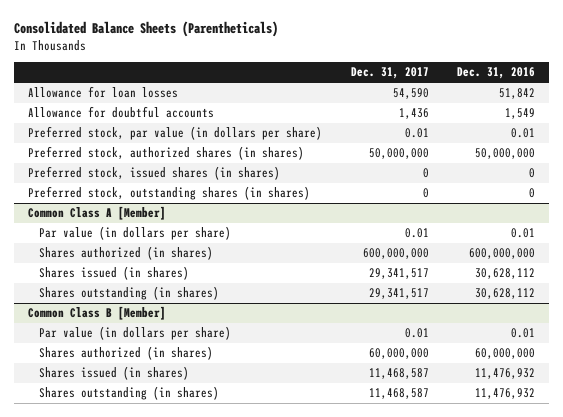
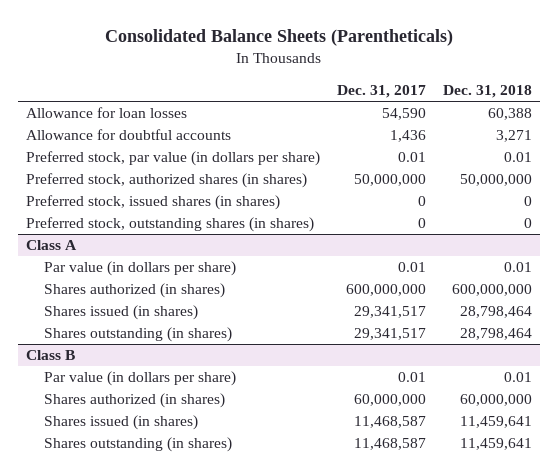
[457,67,536,80] Dec. 31, 2016 -> none
none -> [442,85,532,99] Dec. 31, 2018
[28,206,167,221] Common Class A [Member] -> [26,240,78,251] Class A
[28,306,167,321] Common Class B [Member] -> [26,350,76,361] Class B

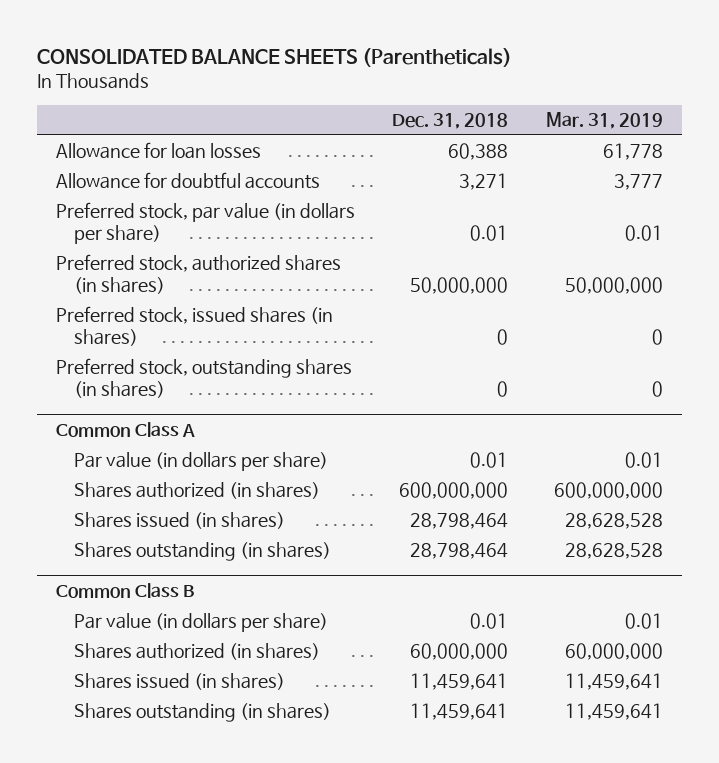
[104,29,453,47] Consolidated Balance Sheets (Parentheticals) -> [36,47,512,67] CONSOLIDATED BALANCE SHEETS (Parentheticals)
[336,85,426,99] Dec. 31, 2017 -> none
none -> [545,111,663,129] Mar. 31, 2019
[26,240,78,251] Class A -> [55,422,195,438] Common Class A
[26,350,76,361] Class B -> [55,583,194,599] Common Class B

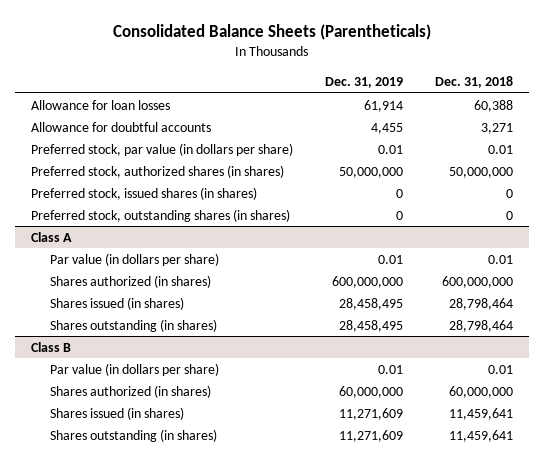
[36,47,512,67] CONSOLIDATED BALANCE SHEETS (Parentheticals) -> [113,24,432,41] Consolidated Balance Sheets (Parentheticals)
[545,111,663,129] Mar. 31, 2019 -> none
none -> [325,77,404,89] Dec. 31, 2019
[55,422,195,438] Common Class A -> [31,231,73,242] Class A
[55,583,194,599] Common Class B -> [31,341,72,352] Class B

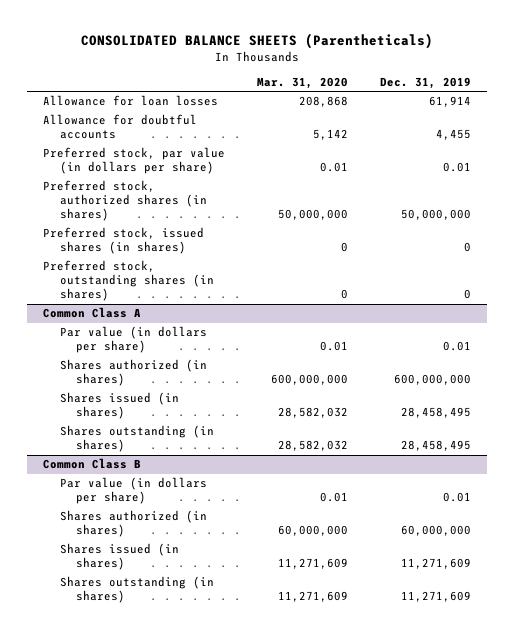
[113,24,432,41] Consolidated Balance Sheets (Parentheticals) -> [80,33,433,50] CONSOLIDATED BALANCE SHEETS (Parentheticals)
[435,76,514,89] Dec. 31, 2018 -> none
none -> [256,77,348,90] Mar. 31, 2020
[31,231,73,242] Class A -> [43,307,142,319] Common Class A
[31,341,72,352] Class B -> [43,458,142,470] Common Class B

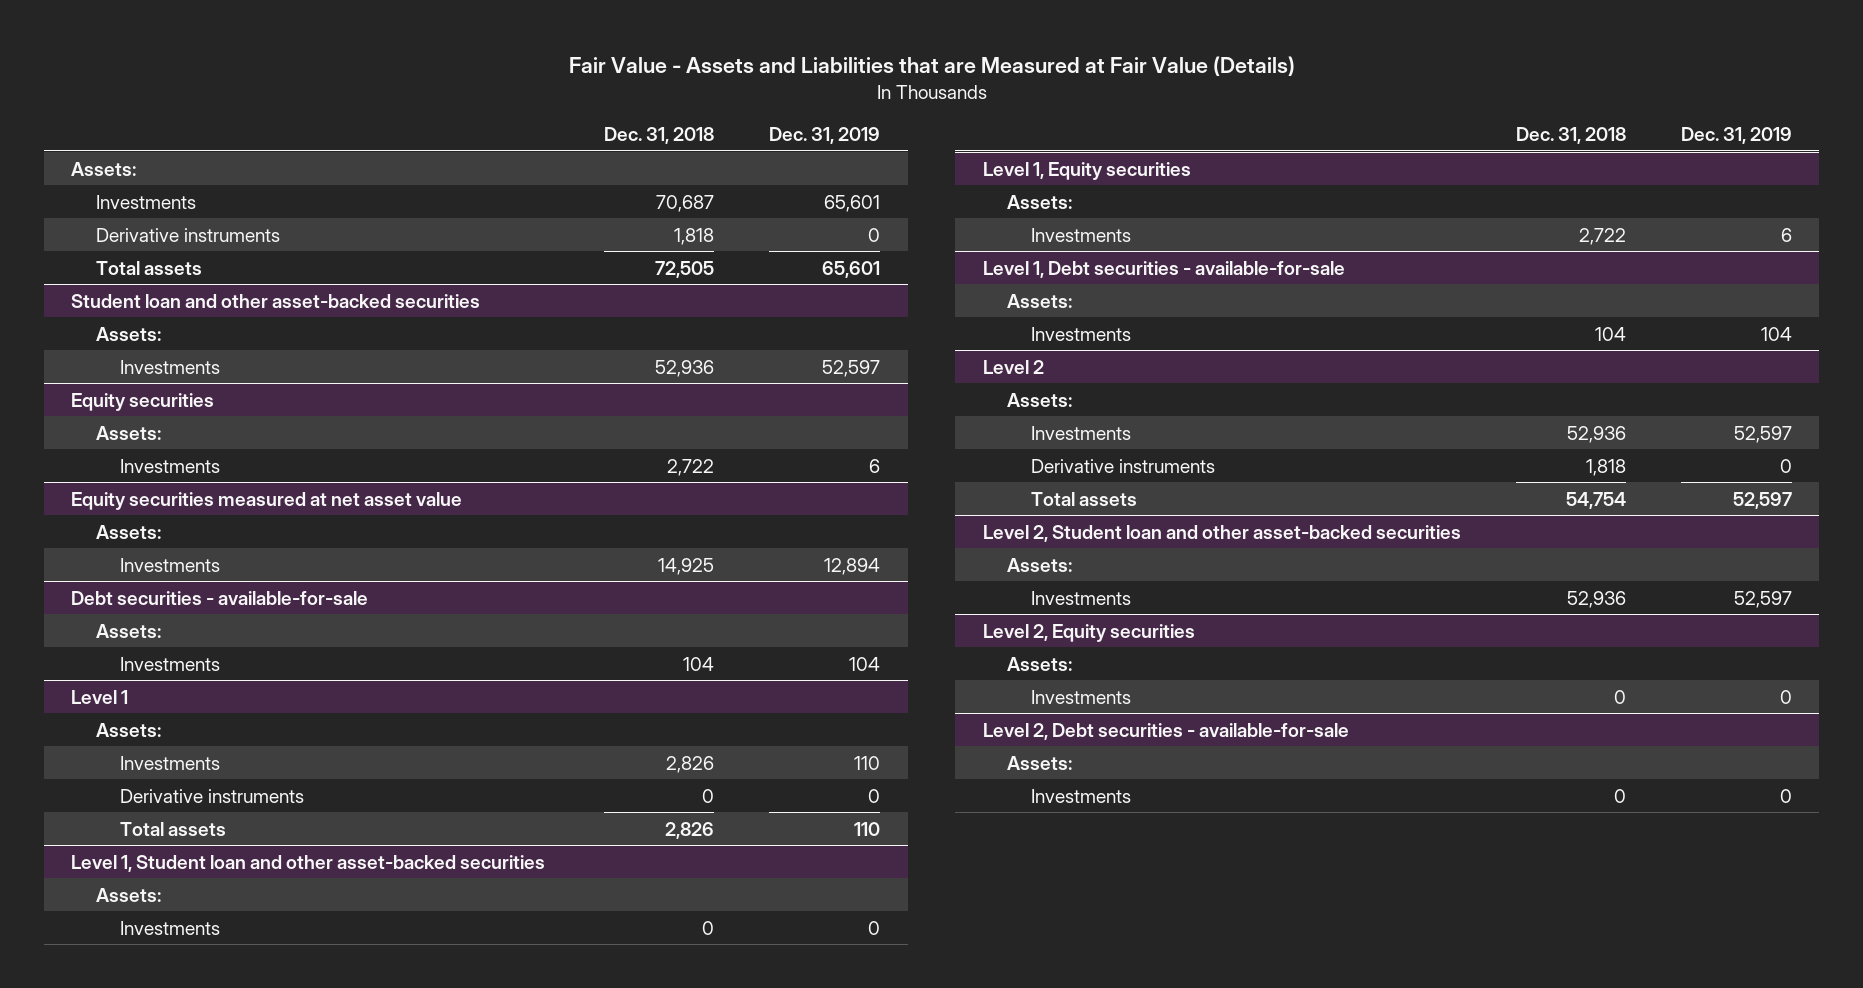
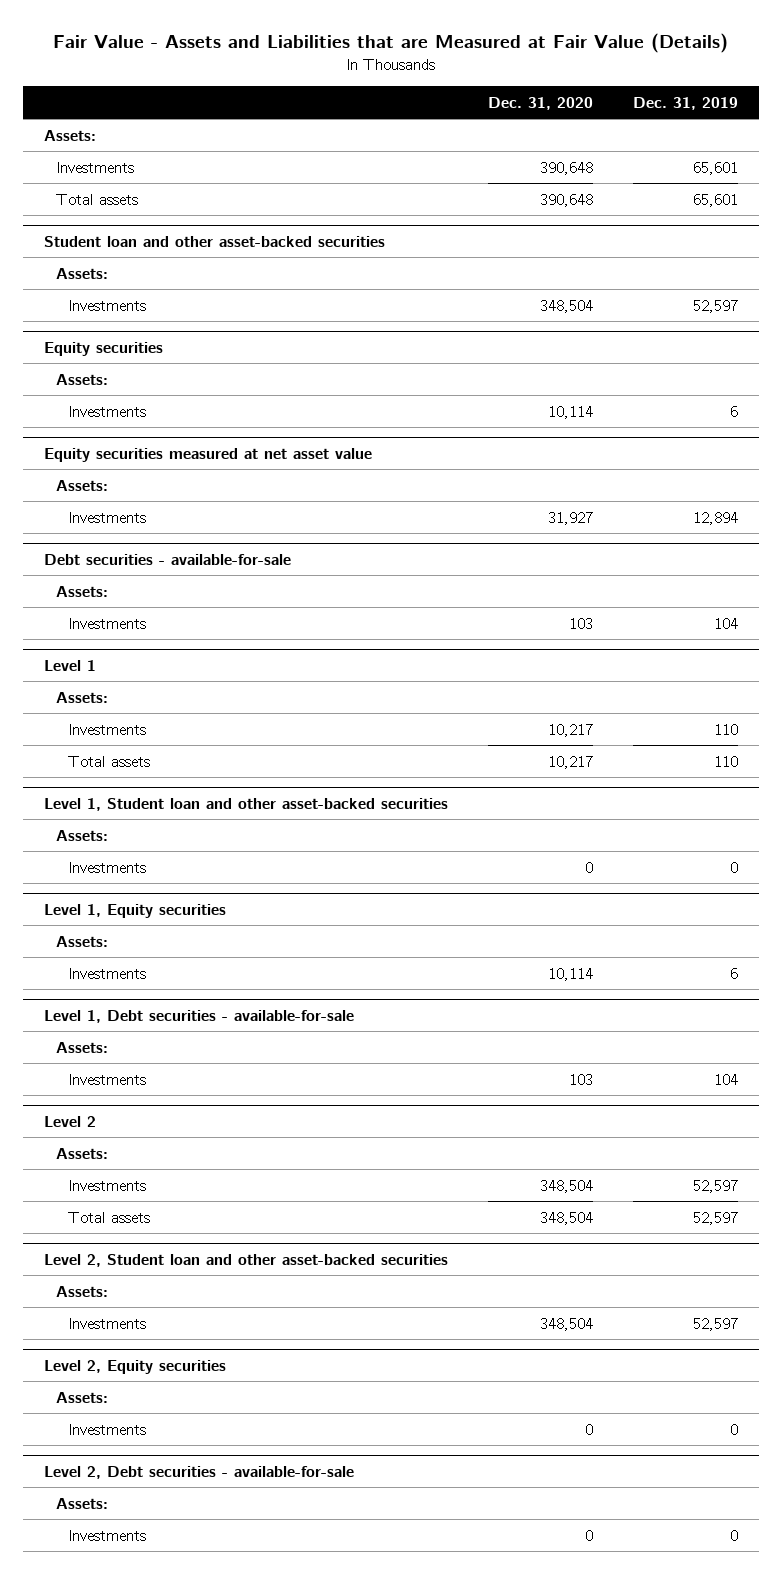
[604,127,715,145] Dec. 31, 2018 -> none
none -> [488,96,594,110] Dec. 31, 2020
[95,227,280,242] Derivative instruments -> none
[119,788,304,803] Derivative instruments -> none
[1031,458,1216,473] Derivative instruments -> none

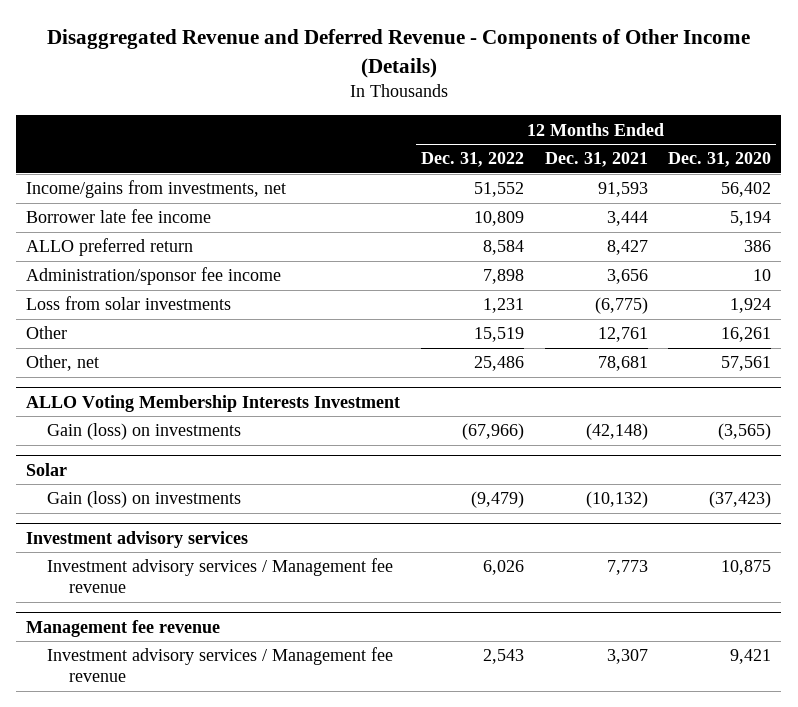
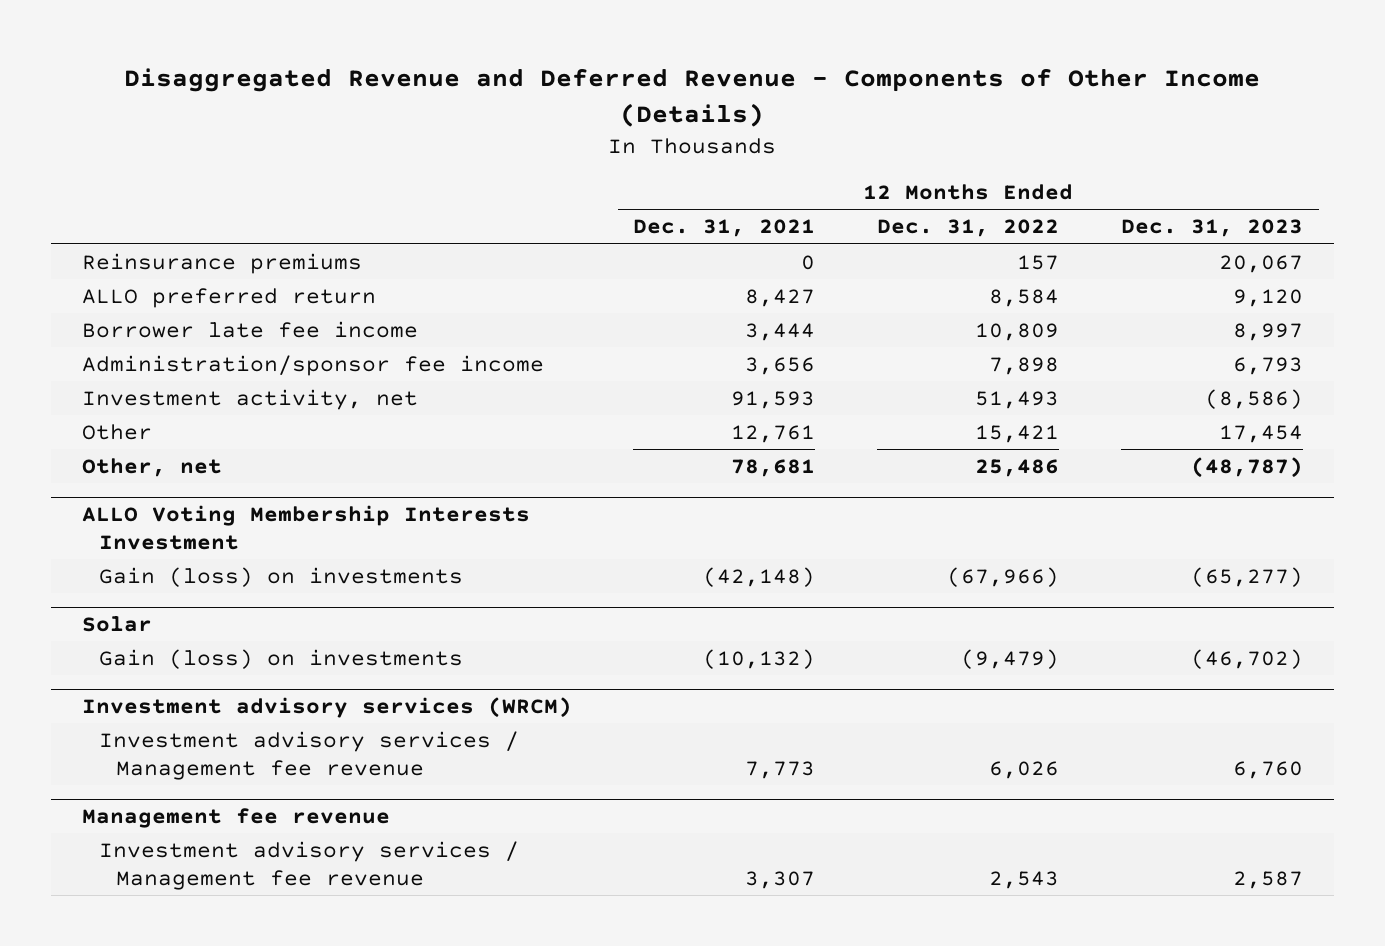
[668,152,772,168] Dec. 31, 2020 -> none
none -> [1121,219,1304,238] Dec. 31, 2023
[26,180,287,199] Income/gains from investments, net -> none
none -> [81,252,362,274] Reinsurance premiums
[26,209,212,224] Borrower late fee income -> [81,320,418,338] Borrower late fee income
[26,296,232,311] Loss from solar investments -> none
none -> [81,388,418,410] Investment activity, net
[473,327,524,343] 15,519 -> [975,424,1060,443] 15,421
[26,530,249,548] Investment advisory services -> [81,696,572,718] Investment advisory services (WRCM)

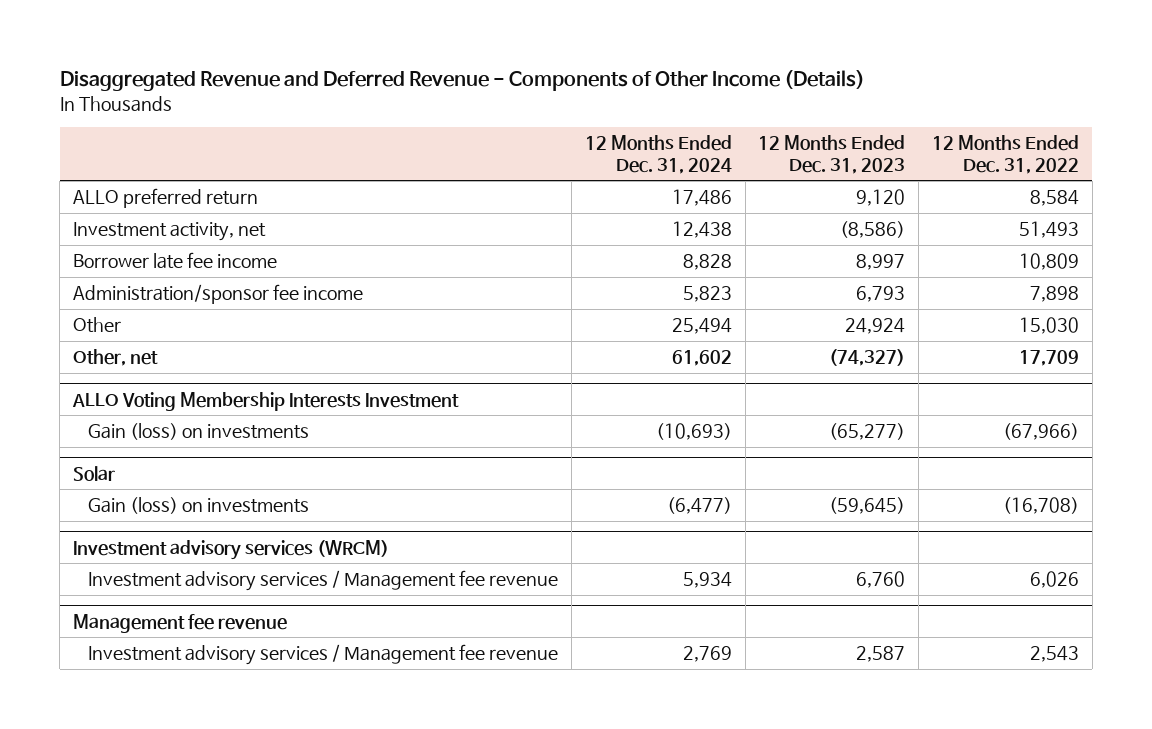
[633,219,816,238] Dec. 31, 2021 -> none
none -> [584,135,732,174] 12 Months Ended Dec. 31, 2024
[81,252,362,274] Reinsurance premiums -> none
[81,388,418,410] Investment activity, net -> [72,222,266,242] Investment activity, net
[975,424,1060,443] 15,421 -> [1019,317,1080,335] 15,030
[1219,424,1304,443] 17,454 -> [845,318,906,335] 24,924
[975,458,1060,477] 25,486 -> [1019,350,1080,367] 17,709
[1191,456,1304,478] (48,787) -> [829,349,906,367] (74,327)
[961,648,1060,669] (9,479) -> [1003,497,1080,515] (16,708)
[1191,648,1304,669] (46,702) -> [829,497,906,515] (59,645)

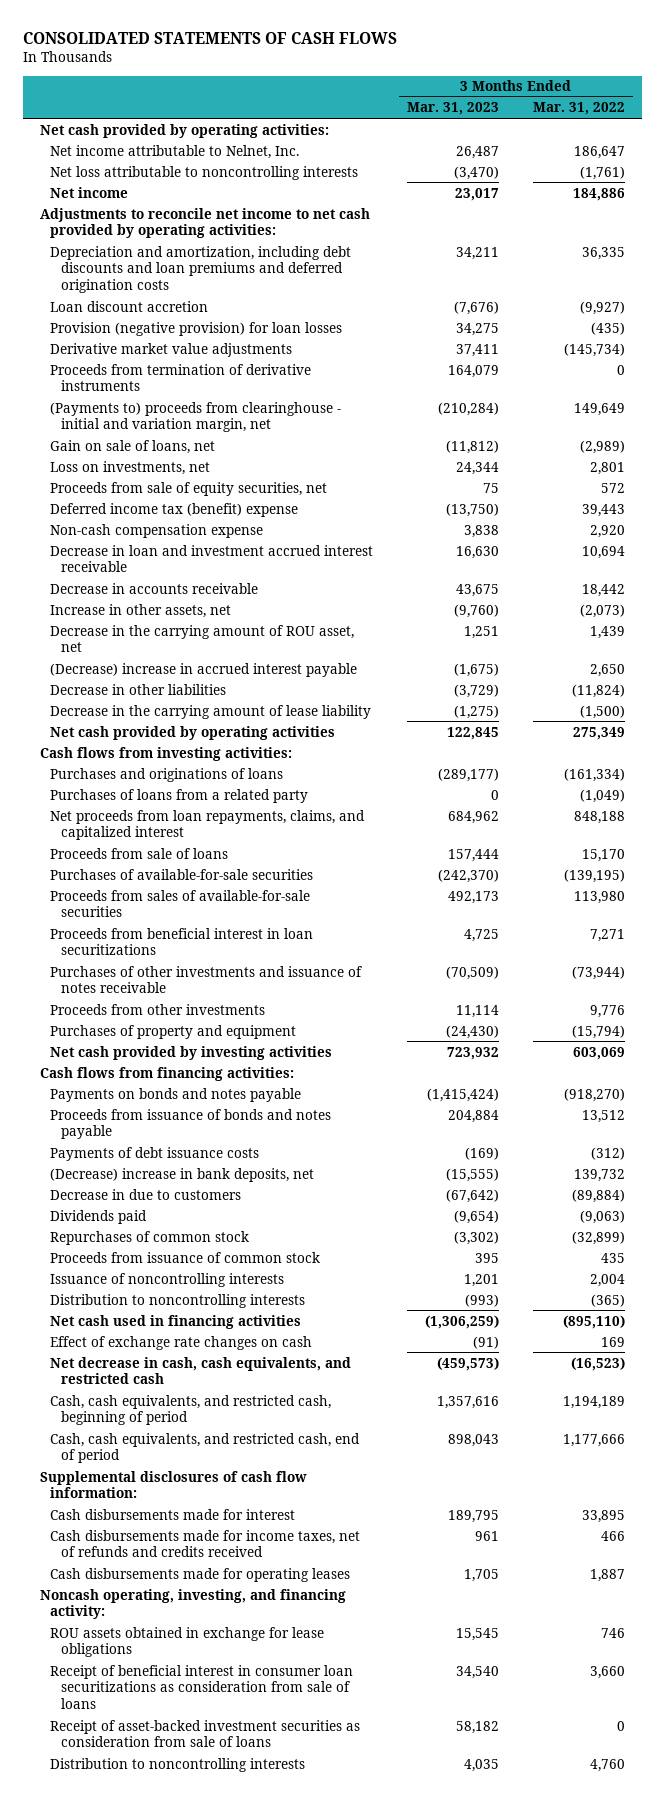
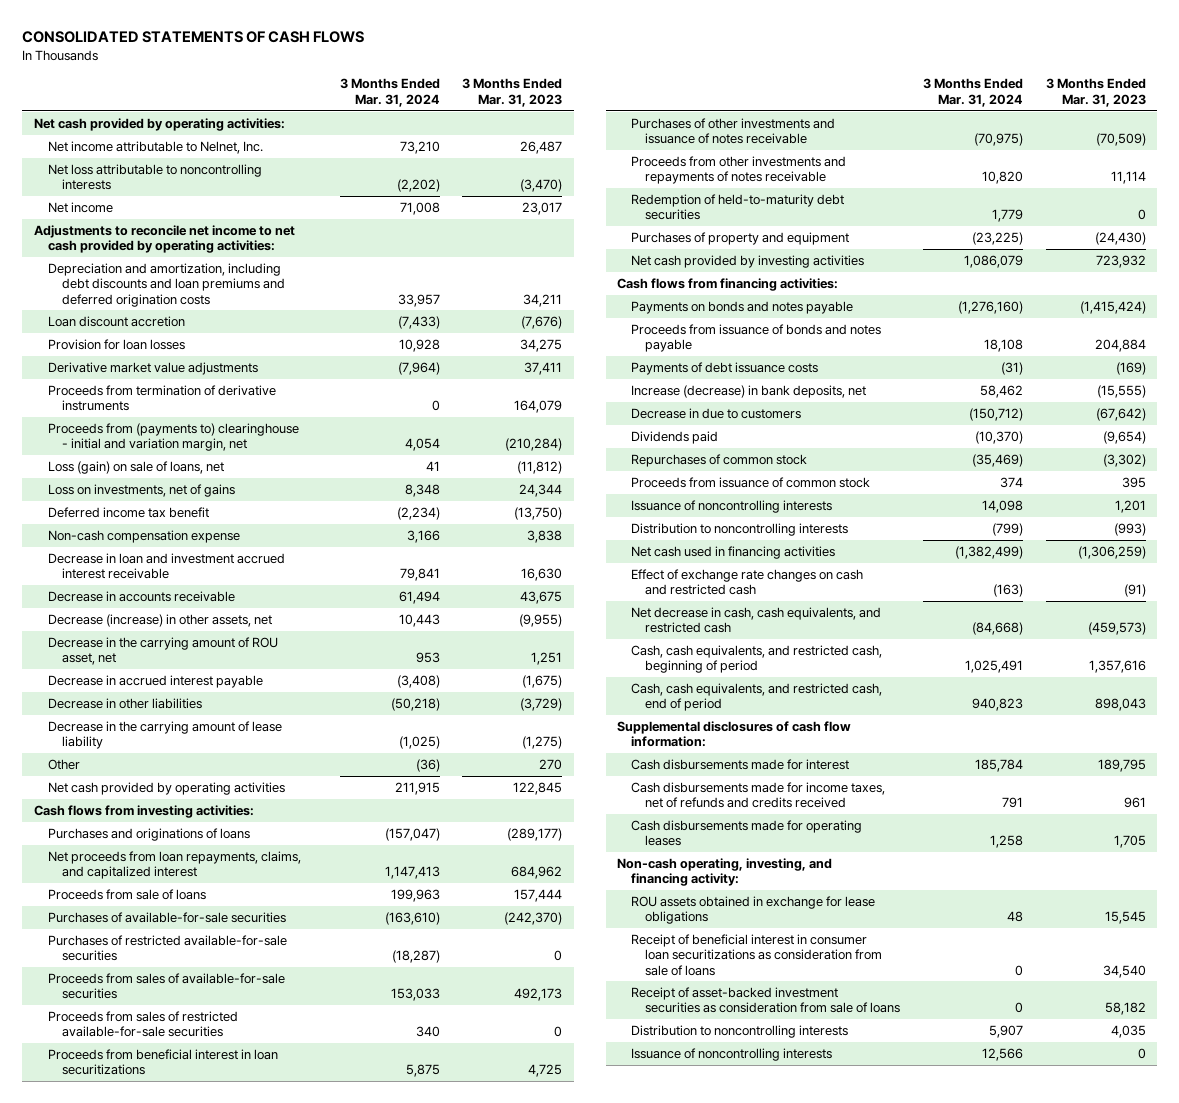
[532,102,625,116] Mar. 31, 2022 -> none
none -> [339,78,440,107] 3 Months Ended Mar. 31, 2024
[50,321,343,336] Provision (negative provision) for loan losses -> [47,338,185,350] Provision for loan losses
[50,481,328,496] Proceeds from sale of equity securities, net -> none
[50,401,342,433] (Payments to) proceeds from clearinghouse - initial and variation margin, net -> [47,422,299,452] Proceeds from (payments to) clearinghouse - initial and variation margin, net
[50,439,216,454] Gain on sale of loans, net -> [47,460,224,474] Loss (gain) on sale of loans, net
[50,460,211,475] Loss on investments, net -> [47,483,235,497] Loss on investments, net of gains
[50,502,299,517] Deferred income tax (benefit) expense -> [47,506,209,518] Deferred income tax benefit
[50,603,232,618] Increase in other assets, net -> [47,613,272,627] Decrease (increase) in other assets, net
[453,603,499,618] (9,760) -> [519,613,563,627] (9,955)
[50,662,358,677] (Decrease) increase in accrued interest payable -> [47,674,263,688] Decrease in accrued interest payable
none -> [47,758,80,770] Other
[50,788,309,803] Purchases of loans from a related party -> none
none -> [47,934,287,962] Purchases of restricted available-for-sale securities
none -> [47,1010,238,1038] Proceeds from sales of restricted available-for-sale securities
[50,1003,266,1015] Proceeds from other investments -> [631,155,847,185] Proceeds from other investments and repayments of notes receivable
none -> [631,193,845,221] Redemption of held-to-maturity debt securities
[50,1167,315,1182] (Decrease) increase in bank deposits, net -> [631,384,867,398] Increase (decrease) in bank deposits, net
[50,1335,313,1350] Effect of exchange rate changes on cash -> [631,568,864,596] Effect of exchange rate changes on cash and restricted cash
[39,1588,346,1620] Noncash operating, investing, and financing activity: -> [617,857,833,887] Non-cash operating, investing, and financing activity:
none -> [631,1047,833,1061] Issuance of noncontrolling interests

